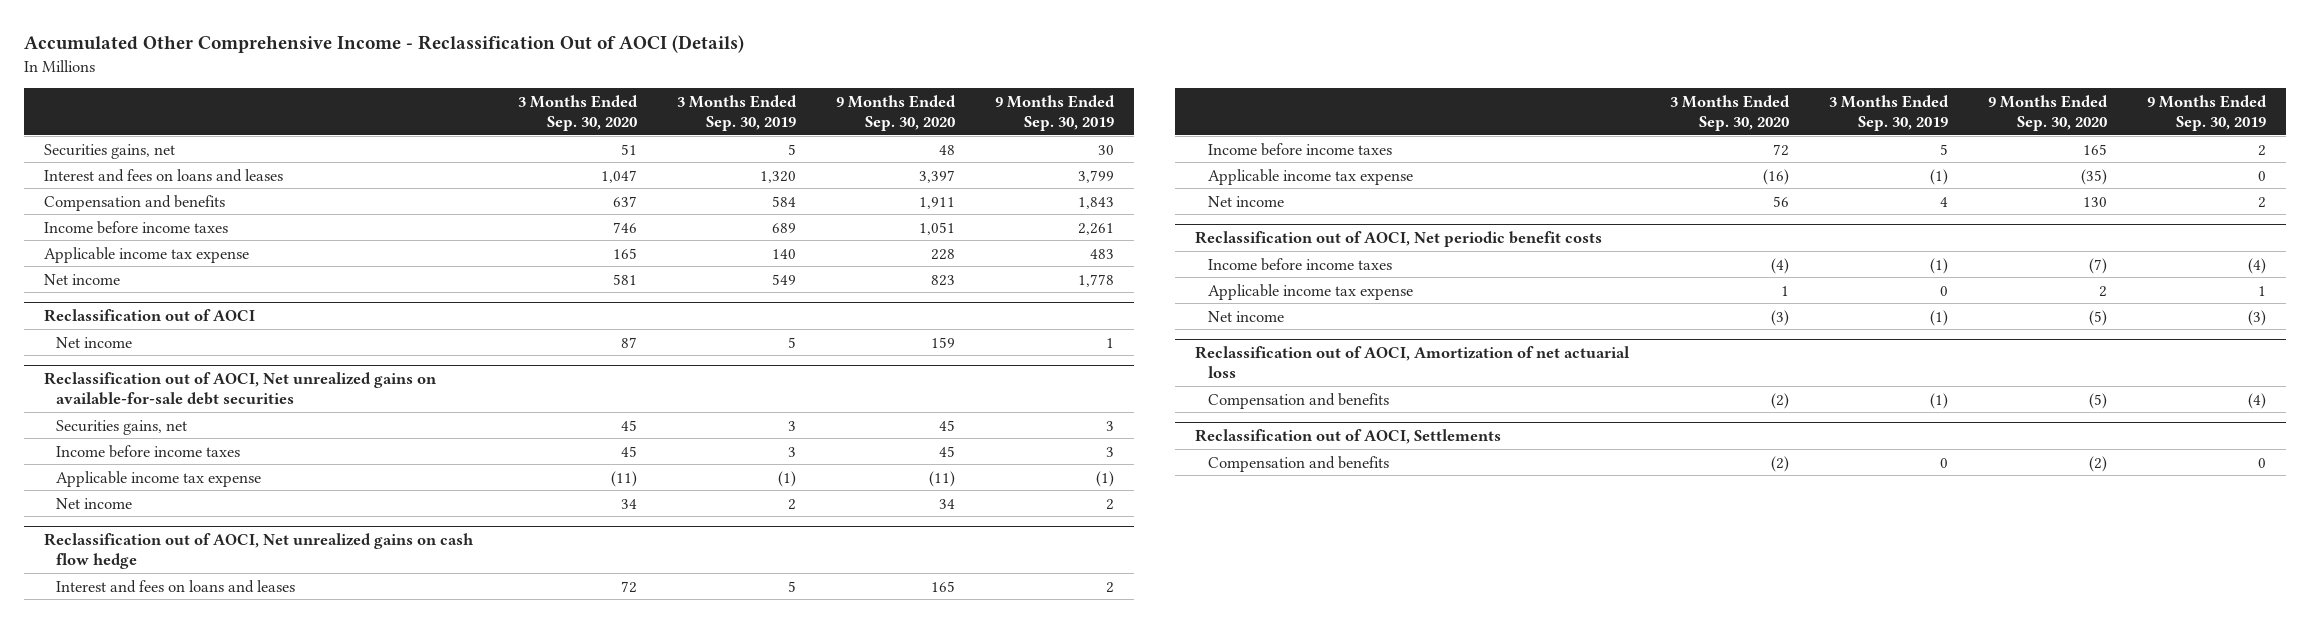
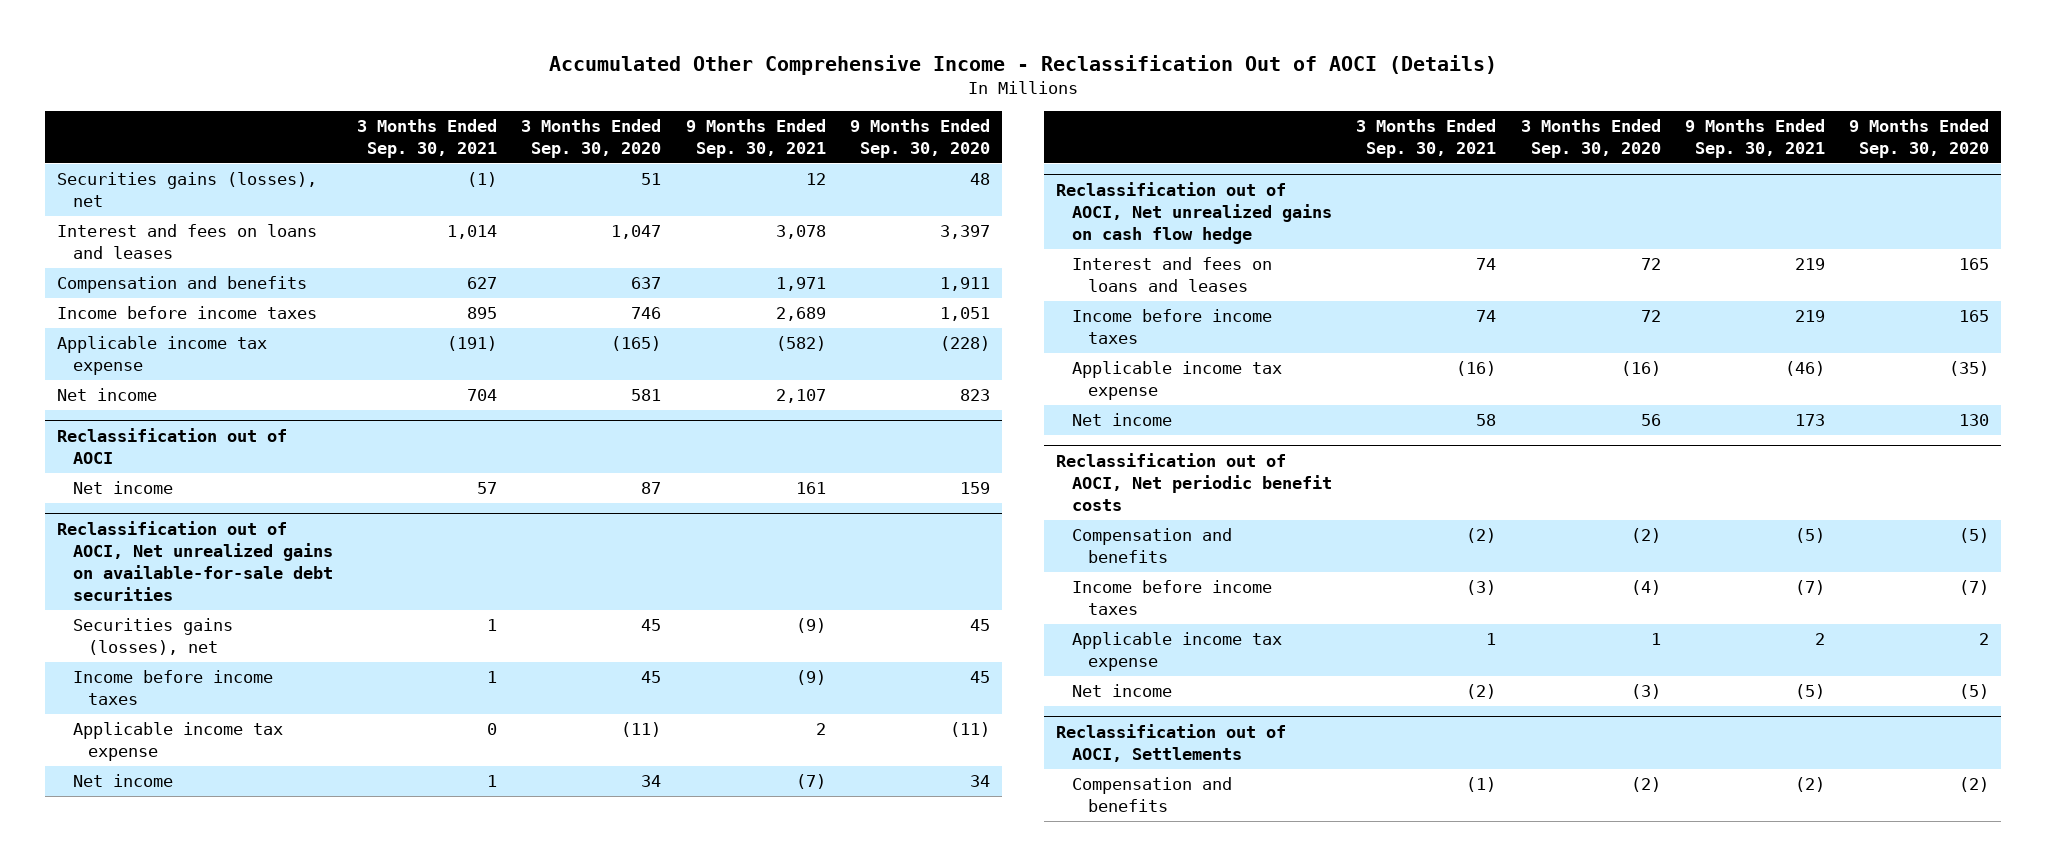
[677,94,798,131] 3 Months Ended Sep. 30, 2019 -> none
[995,94,1116,131] 9 Months Ended Sep. 30, 2019 -> none
none -> [356,118,497,158] 3 Months Ended Sep. 30, 2021
none -> [685,118,826,158] 9 Months Ended Sep. 30, 2021
[43,143,175,159] Securities gains, net -> [56,172,317,208] Securities gains (losses), net
[612,247,637,259] 165 -> [611,336,662,352] (165)
[931,248,956,260] 228 -> [939,336,990,352] (228)
[56,419,188,435] Securities gains, net -> [72,618,233,656] Securities gains (losses), net
none -> [1072,528,1233,564] Compensation and benefits
[1195,345,1631,378] Reclassification out of AOCI, Amortization of net actuarial loss -> none
[1208,392,1390,409] Compensation and benefits -> none

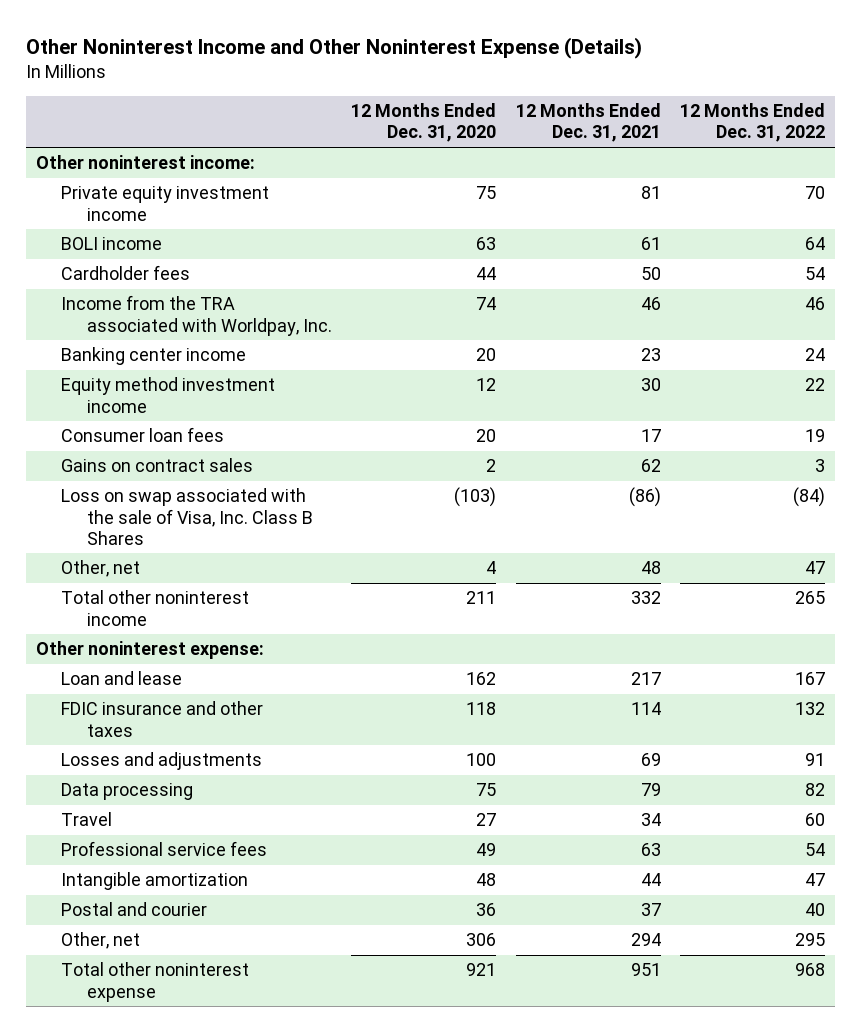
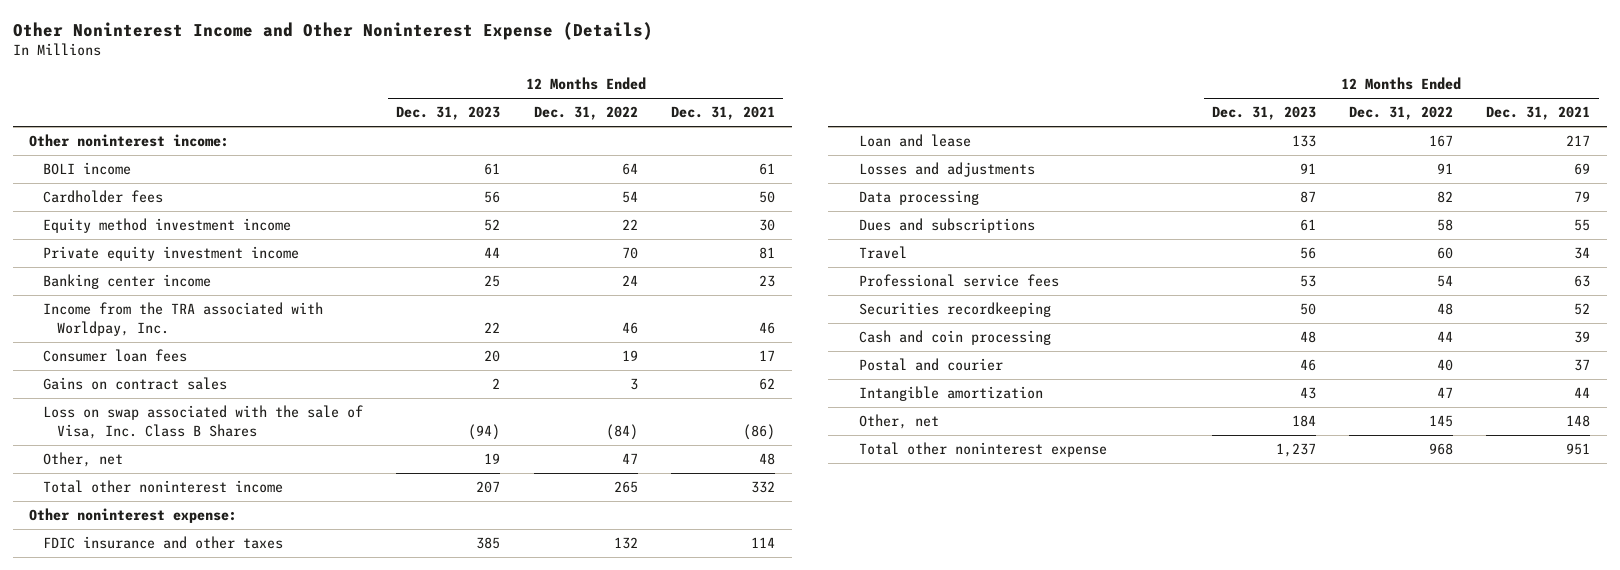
[351,103,497,143] 12 Months Ended Dec. 31, 2020 -> none
none -> [396,106,501,121] Dec. 31, 2023
[61,186,270,221] Private equity investment income -> [43,246,300,262] Private equity investment income
[61,347,247,366] Banking center income -> [43,274,212,290] Banking center income
[61,295,332,336] Income from the TRA associated with Worldpay, Inc. -> [43,302,324,336] Income from the TRA associated with Worldpay, Inc.
[61,671,183,686] Loan and lease -> [858,134,971,148] Loan and lease
none -> [858,218,1035,234] Dues and subscriptions
none -> [858,302,1051,318] Securities recordkeeping
none -> [858,330,1051,346] Cash and coin processing
[61,872,249,891] Intangible amortization -> [858,386,1043,402] Intangible amortization
[630,933,661,947] 294 -> [1566,415,1591,428] 148
[795,933,826,947] 295 -> [1429,415,1454,428] 145

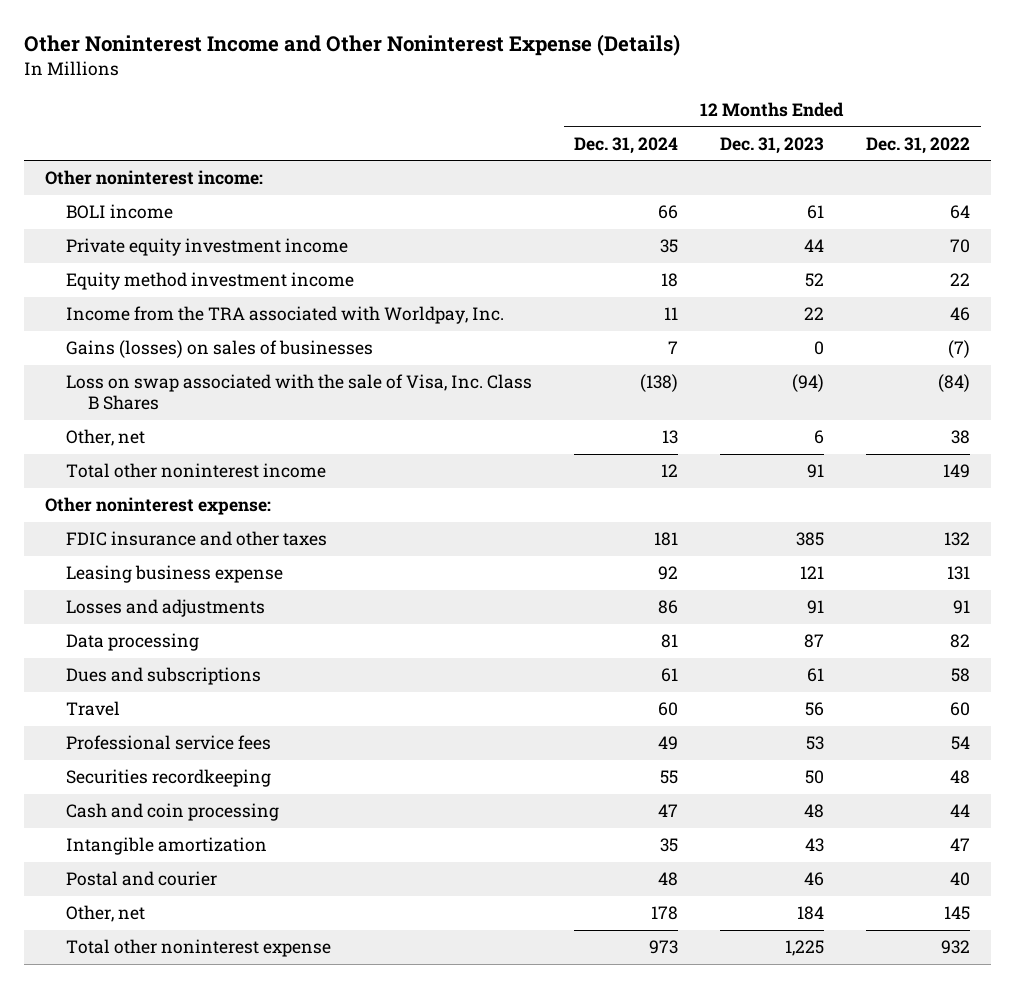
[670,106,775,121] Dec. 31, 2021 -> none
none -> [574,136,679,154] Dec. 31, 2024
[43,190,164,204] Cardholder fees -> none
[43,274,212,290] Banking center income -> none
[43,218,292,234] Equity method investment income -> [66,272,355,291] Equity method investment income
[43,349,188,363] Consumer loan fees -> none
[43,377,228,391] Gains on contract sales -> none
none -> [66,340,374,359] Gains (losses) on sales of businesses
[484,453,501,465] 19 -> [814,430,825,445] 6
[621,453,638,465] 47 -> [951,430,971,445] 38
[476,481,501,494] 207 -> [807,464,825,479] 91
[613,481,638,494] 265 -> [943,464,971,479] 149
[858,134,971,148] Loan and lease -> none
none -> [66,565,284,584] Leasing business expense
[858,358,1003,372] Postal and courier -> [66,871,218,887] Postal and courier
[1275,443,1316,458] 1,237 -> [785,940,825,957] 1,225
[1429,443,1454,456] 968 -> [941,940,971,955] 932

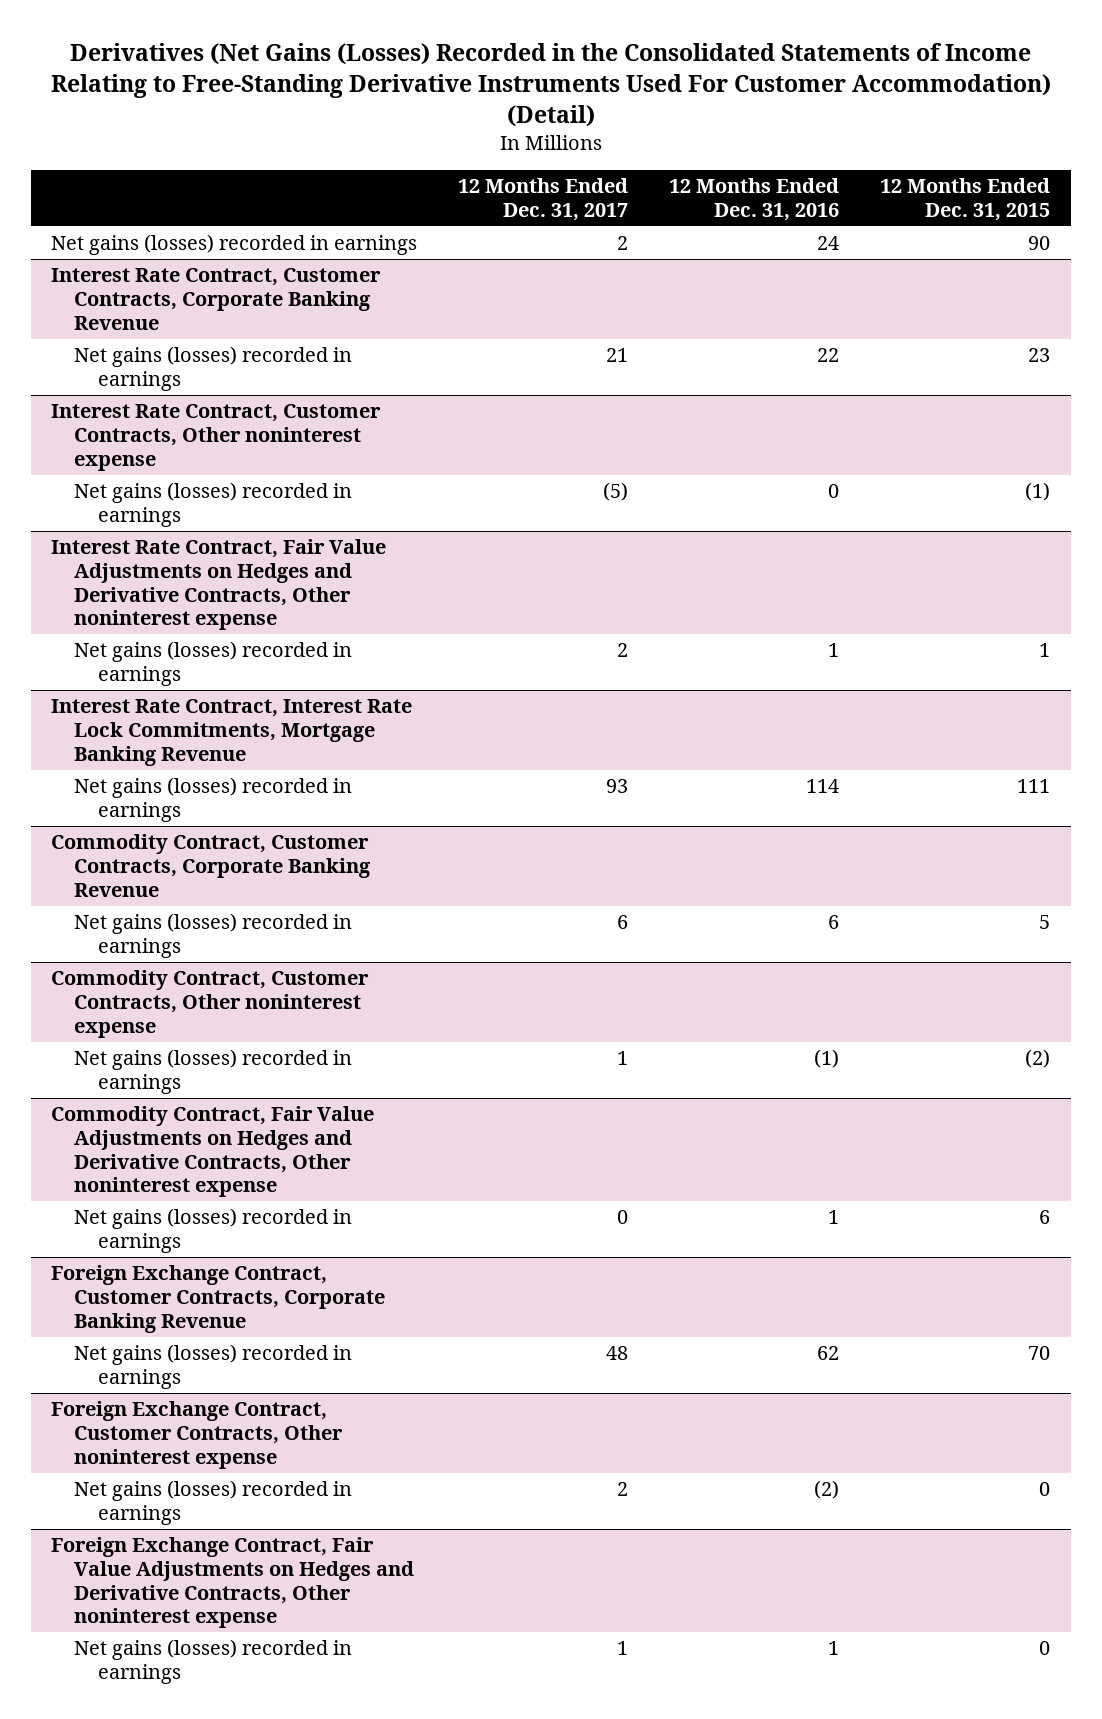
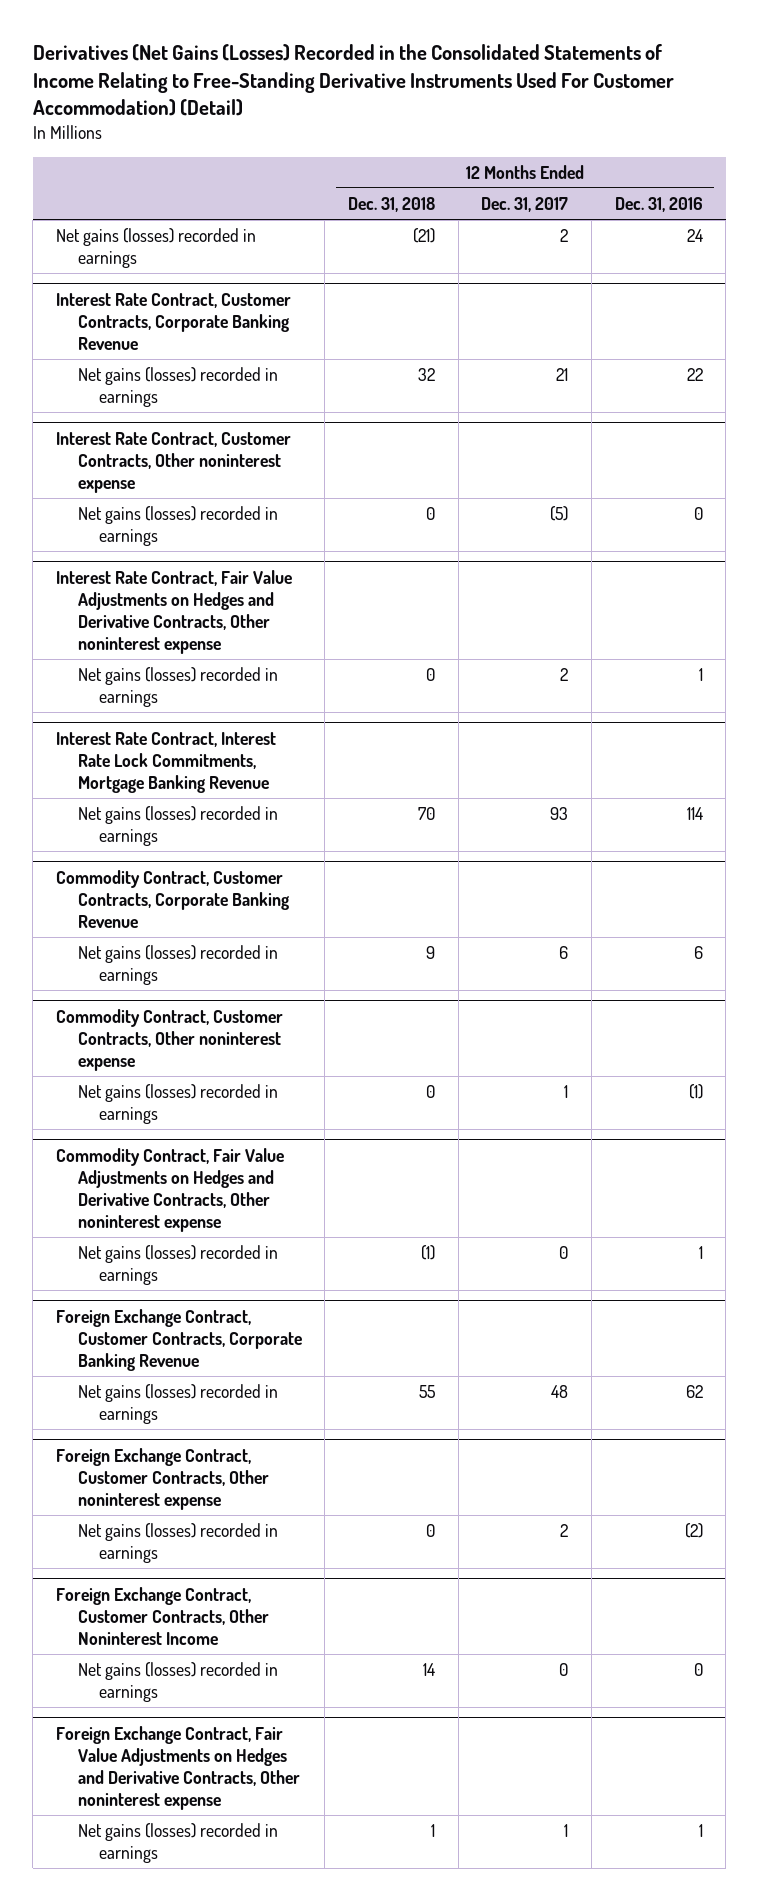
[880,177,1051,221] 12 Months Ended Dec. 31, 2015 -> none
none -> [347,197,435,213] Dec. 31, 2018
none -> [55,1587,269,1645] Foreign Exchange Contract, Customer Contracts, Other Noninterest Income
none -> [77,1662,278,1703] Net gains (losses) recorded in earnings

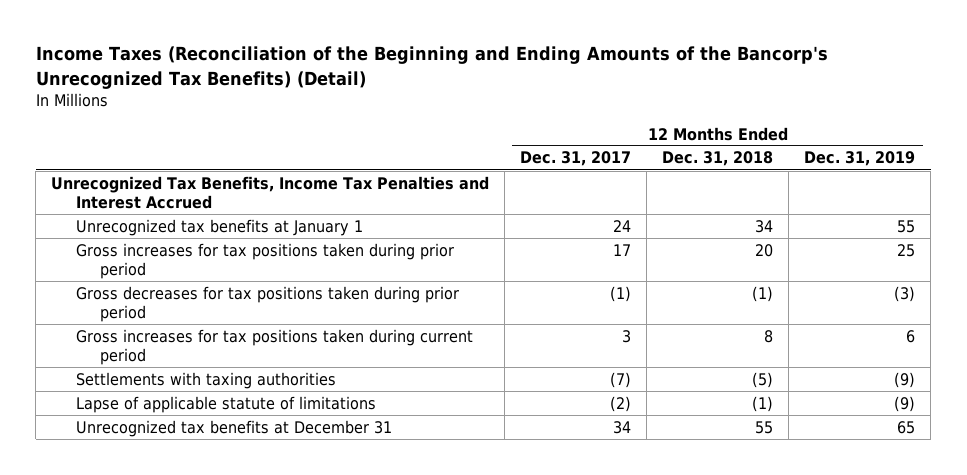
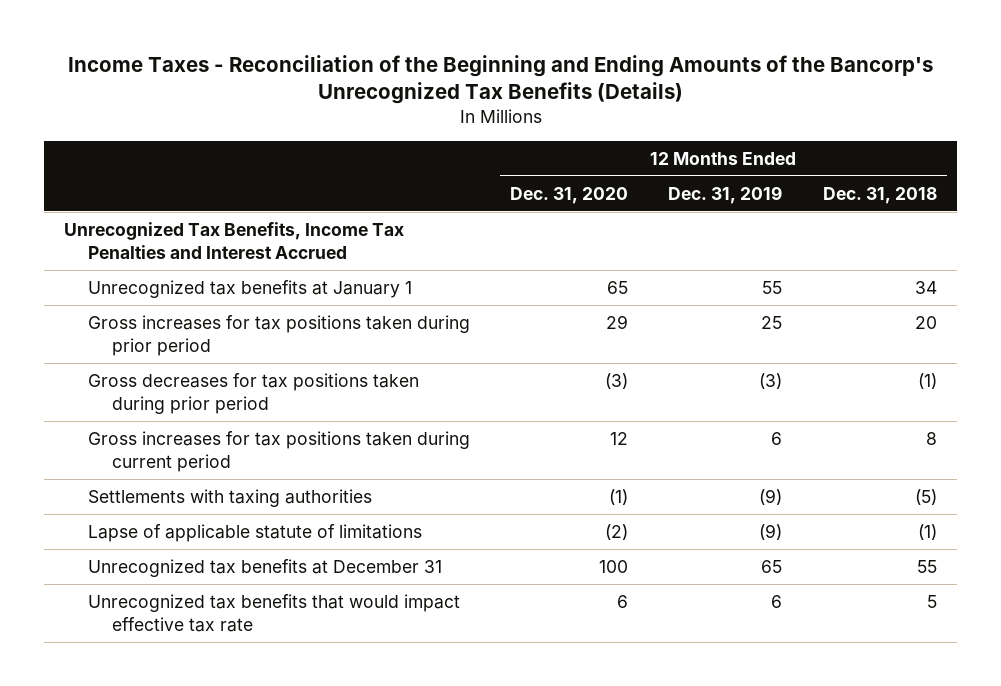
[35,46,828,89] Income Taxes (Reconciliation of the Beginning and Ending Amounts of the Bancorp's Unrecognized Tax Benefits) (Detail) -> [67,54,933,105] Income Taxes - Reconciliation of the Beginning and Ending Amounts of the Bancorp's Unrecognized Tax Benefits (Details)
[520,151,632,167] Dec. 31, 2017 -> none
none -> [510,186,629,204] Dec. 31, 2020
none -> [88,593,461,632] Unrecognized tax benefits that would impact effective tax rate

